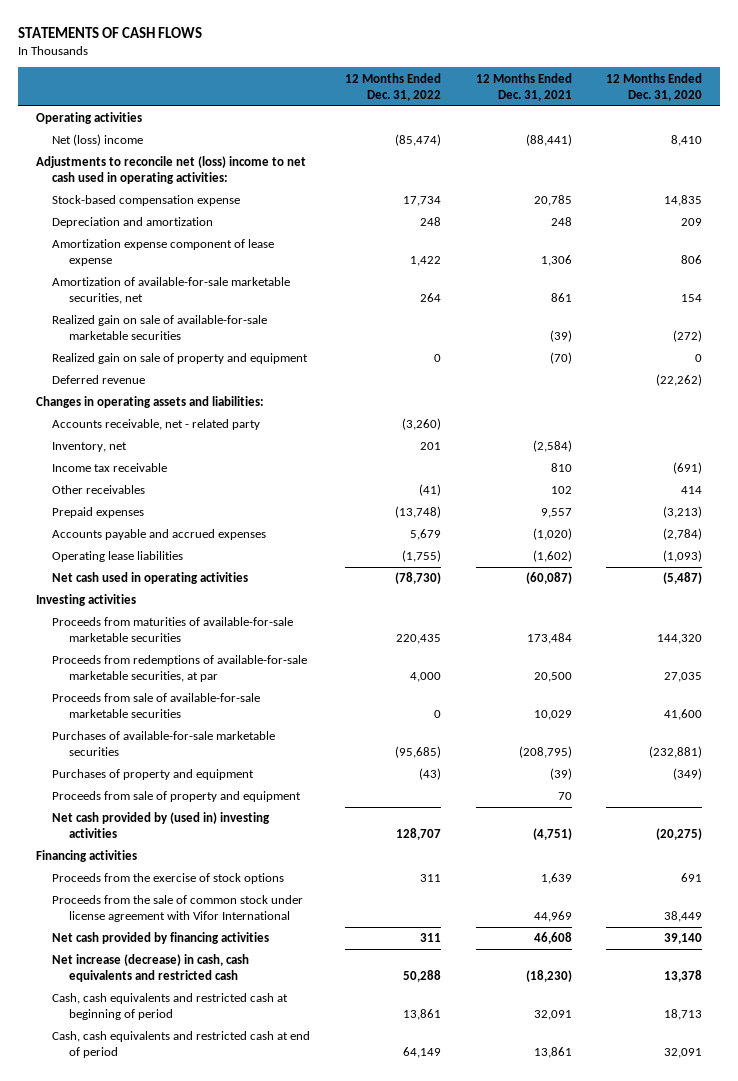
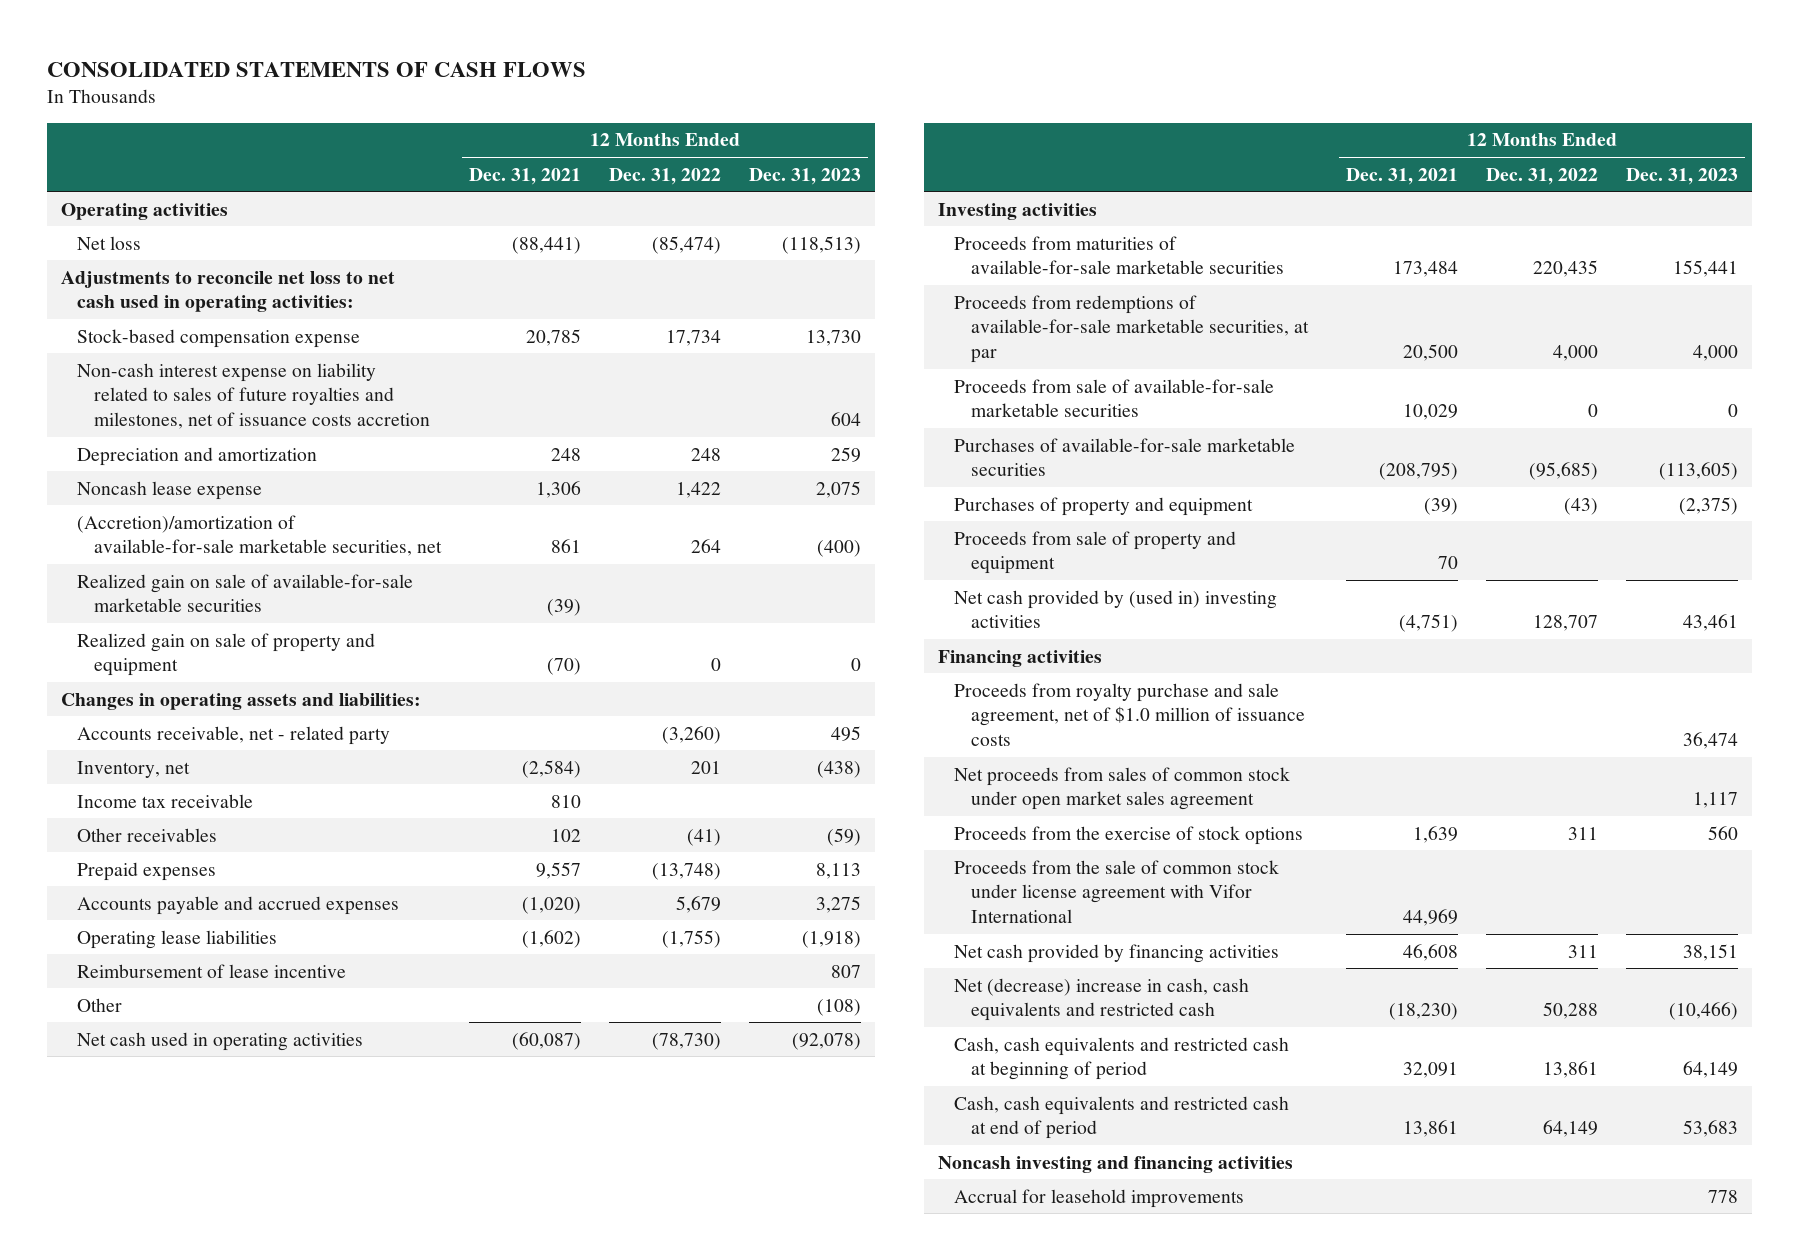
[18,26,203,38] STATEMENTS OF CASH FLOWS -> [46,61,586,77] CONSOLIDATED STATEMENTS OF CASH FLOWS
[606,72,703,101] 12 Months Ended Dec. 31, 2020 -> none
none -> [748,167,861,185] Dec. 31, 2023
[52,134,144,147] Net (loss) income -> [77,235,142,250] Net loss
[35,156,306,185] Adjustments to reconcile net (loss) income to net cash used in operating activities: -> [60,270,395,313] Adjustments to reconcile net loss to net cash used in operating activities:
none -> [77,362,430,430] Non-cash interest expense on liability related to sales of future royalties and milestones, net of issuance costs accretion
[52,239,275,267] Amortization expense component of lease expense -> [77,480,263,500] Noncash lease expense
[52,277,291,305] Amortization of available-for-sale marketable securities, net -> [77,514,442,557] (Accretion)/amortization of available-for-sale marketable securities, net
[52,375,146,385] Deferred revenue -> none
none -> [77,963,347,978] Reimbursement of lease incentive
none -> [77,997,123,1012] Other
none -> [954,682,1305,747] Proceeds from royalty purchase and sale agreement, net of $1.0 million of issuance costs
none -> [954,766,1291,811] Net proceeds from sales of common stock under open market sales agreement
[52,954,250,983] Net increase (decrease) in cash, cash equivalents and restricted cash -> [954,977,1250,1022] Net (decrease) increase in cash, cash equivalents and restricted cash
none -> [937,1155,1293,1173] Noncash investing and financing activities
none -> [954,1188,1245,1208] Accrual for leasehold improvements

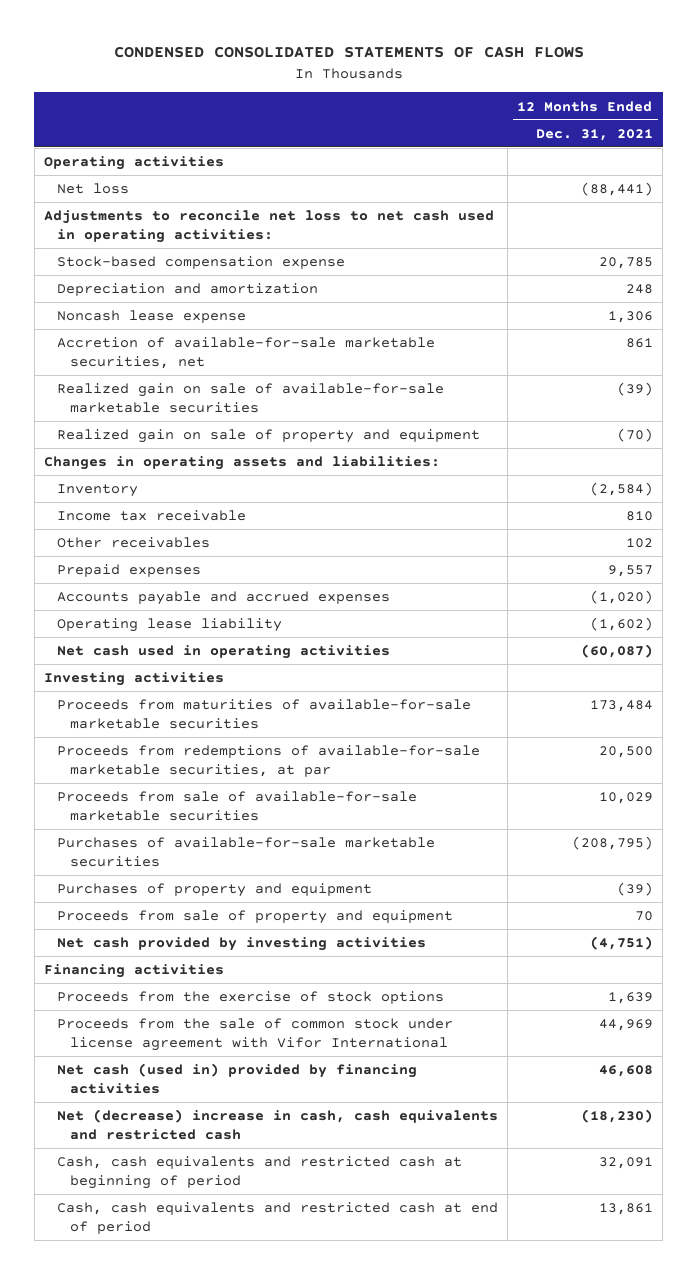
[46,61,586,77] CONSOLIDATED STATEMENTS OF CASH FLOWS -> [113,46,584,59] CONDENSED CONSOLIDATED STATEMENTS OF CASH FLOWS
[608,167,721,185] Dec. 31, 2022 -> none
[748,167,861,185] Dec. 31, 2023 -> none
[77,362,430,430] Non-cash interest expense on liability related to sales of future royalties and milestones, net of issuance costs accretion -> none
[77,514,442,557] (Accretion)/amortization of available-for-sale marketable securities, net -> [56,337,435,369] Accretion of available-for-sale marketable securities, net
[77,725,391,745] Accounts receivable, net - related party -> none
[77,760,191,778] Inventory, net -> [56,484,138,498] Inventory
[77,963,347,978] Reimbursement of lease incentive -> none
[77,997,123,1012] Other -> none
[77,929,278,949] Operating lease liabilities -> [56,618,282,633] Operating lease liability
[954,589,1278,629] Net cash provided by (used in) investing activities -> [56,937,426,952] Net cash provided by investing activities
[954,682,1305,747] Proceeds from royalty purchase and sale agreement, net of $1.0 million of issuance costs -> none
[954,766,1291,811] Net proceeds from sales of common stock under open market sales agreement -> none
[954,943,1280,963] Net cash provided by financing activities -> [56,1063,417,1094] Net cash (used in) provided by financing activities
[937,1155,1293,1173] Noncash investing and financing activities -> none
[954,1188,1245,1208] Accrual for leasehold improvements -> none

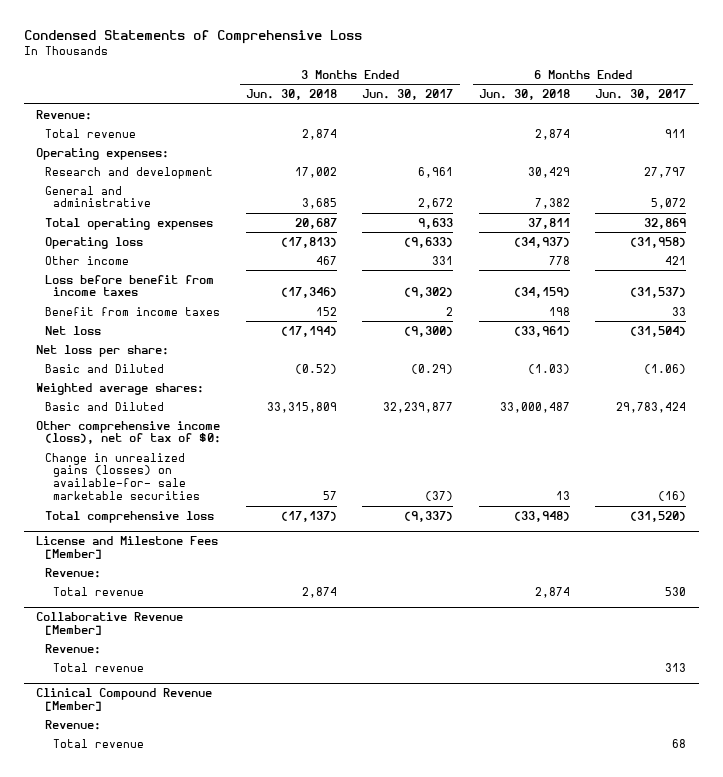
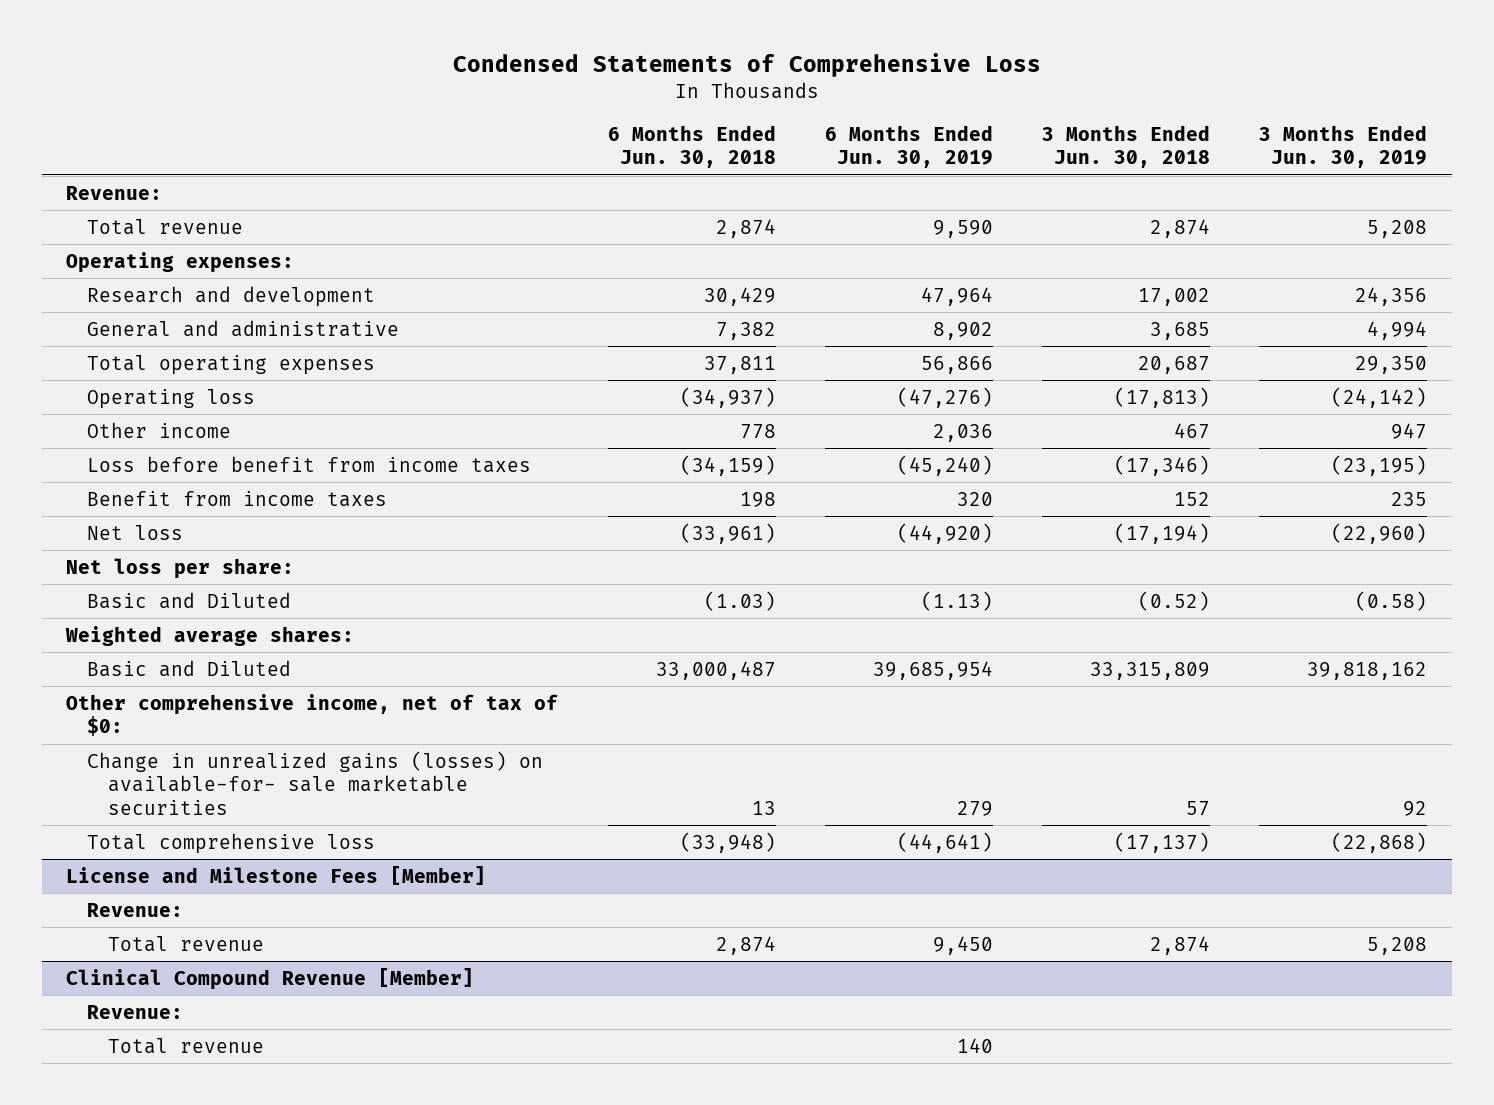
[362,89,454,101] Jun. 30, 2017 -> none
[595,89,687,101] Jun. 30, 2017 -> none
none -> [824,124,993,169] 6 Months Ended Jun. 30, 2019
none -> [1259,124,1428,169] 3 Months Ended Jun. 30, 2019
[36,420,221,445] Other comprehensive income (loss), net of tax of $0: -> [66,693,559,737] Other comprehensive income, net of tax of $0:
[36,612,184,635] Collaborative Revenue [Member] -> none
[44,643,101,654] Revenue: -> none
[52,662,144,672] Total revenue -> none

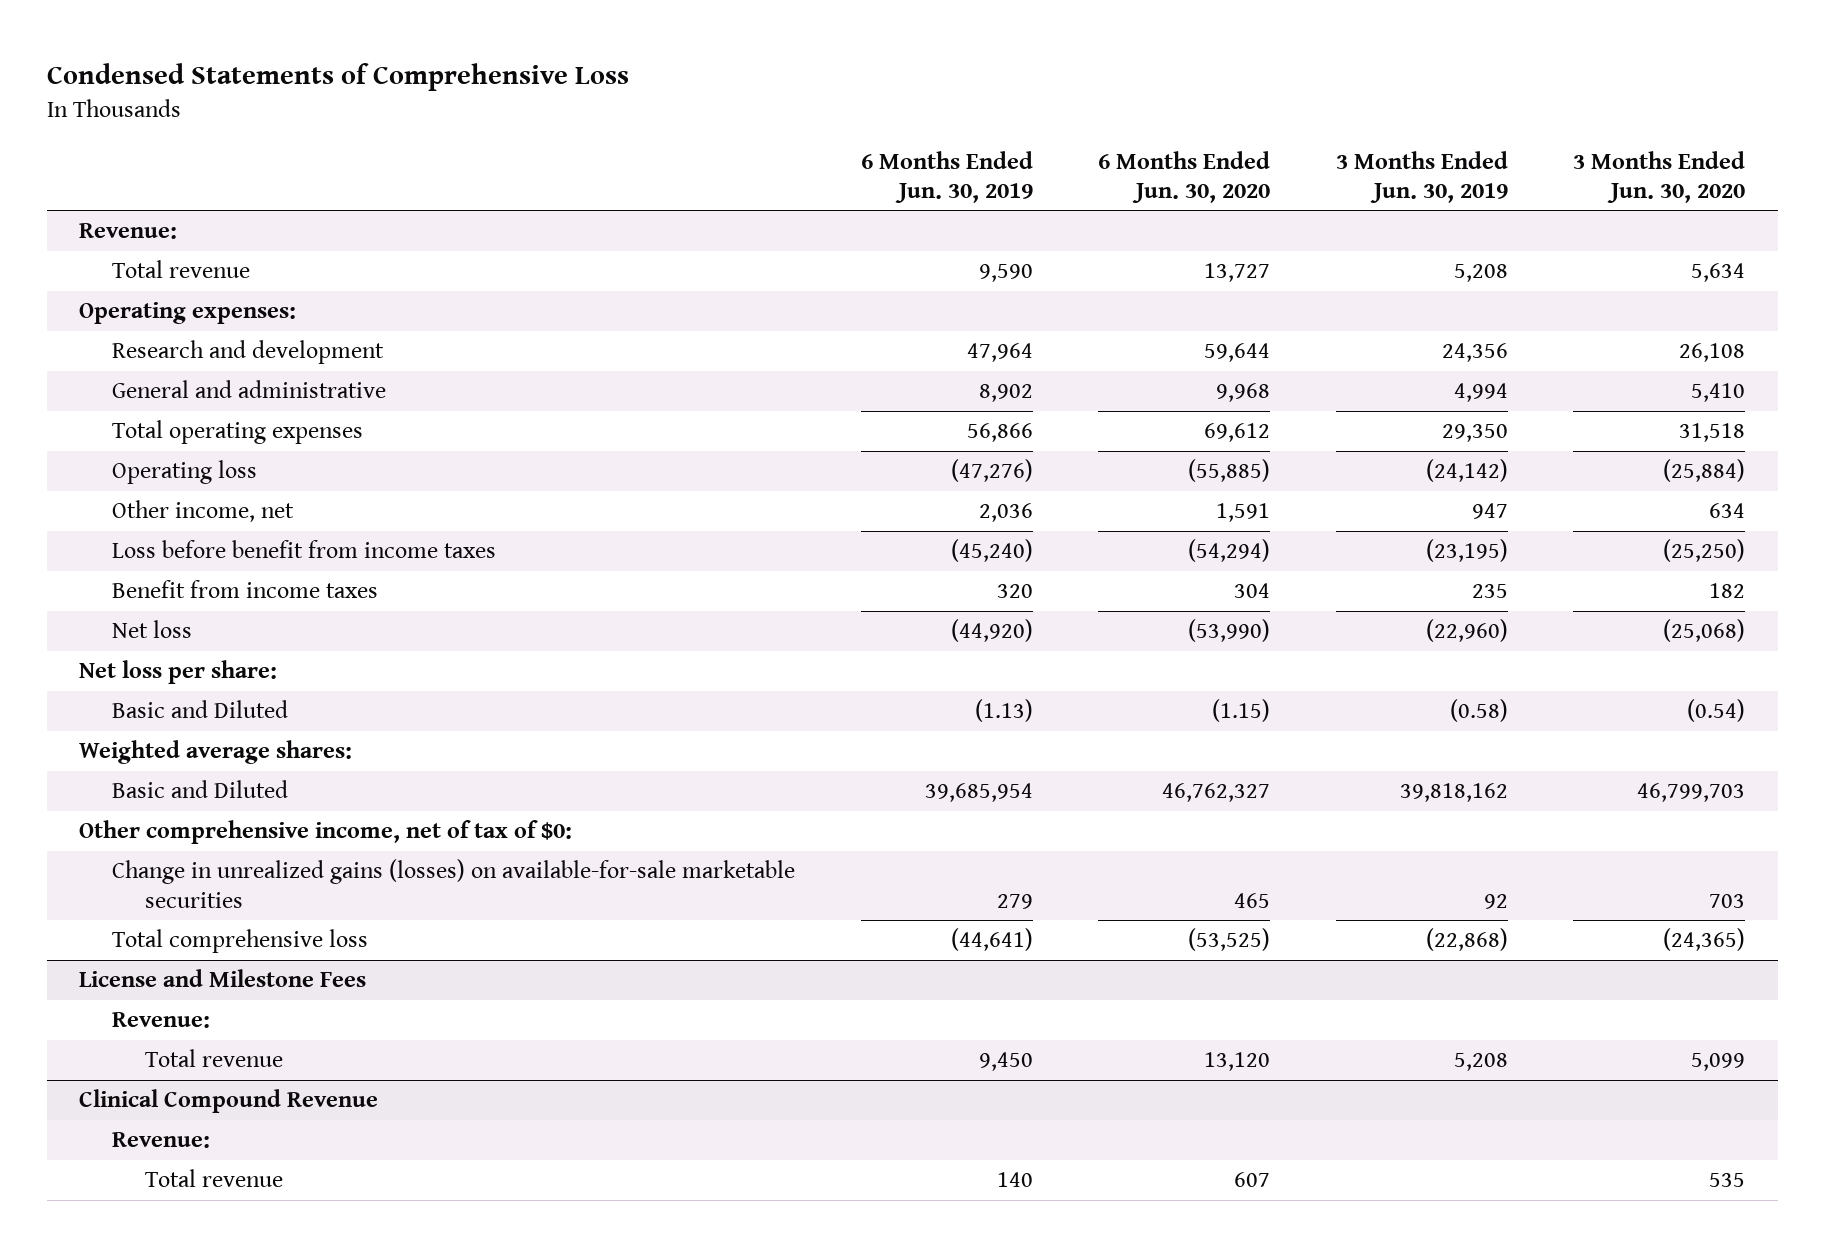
[607,124,776,169] 6 Months Ended Jun. 30, 2018 -> none
[1041,124,1210,169] 3 Months Ended Jun. 30, 2018 -> none
none -> [1098,150,1271,203] 6 Months Ended Jun. 30, 2020
none -> [1572,150,1745,203] 3 Months Ended Jun. 30, 2020
[87,421,232,438] Other income -> [112,500,295,523] Other income, net
[87,750,544,816] Change in unrealized gains (losses) on available-for- sale marketable securities -> [112,859,796,908] Change in unrealized gains (losses) on available-for-sale marketable securities
[66,865,487,885] License and Milestone Fees [Member] -> [79,969,367,988] License and Milestone Fees
[66,967,475,990] Clinical Compound Revenue [Member] -> [79,1089,379,1114] Clinical Compound Revenue

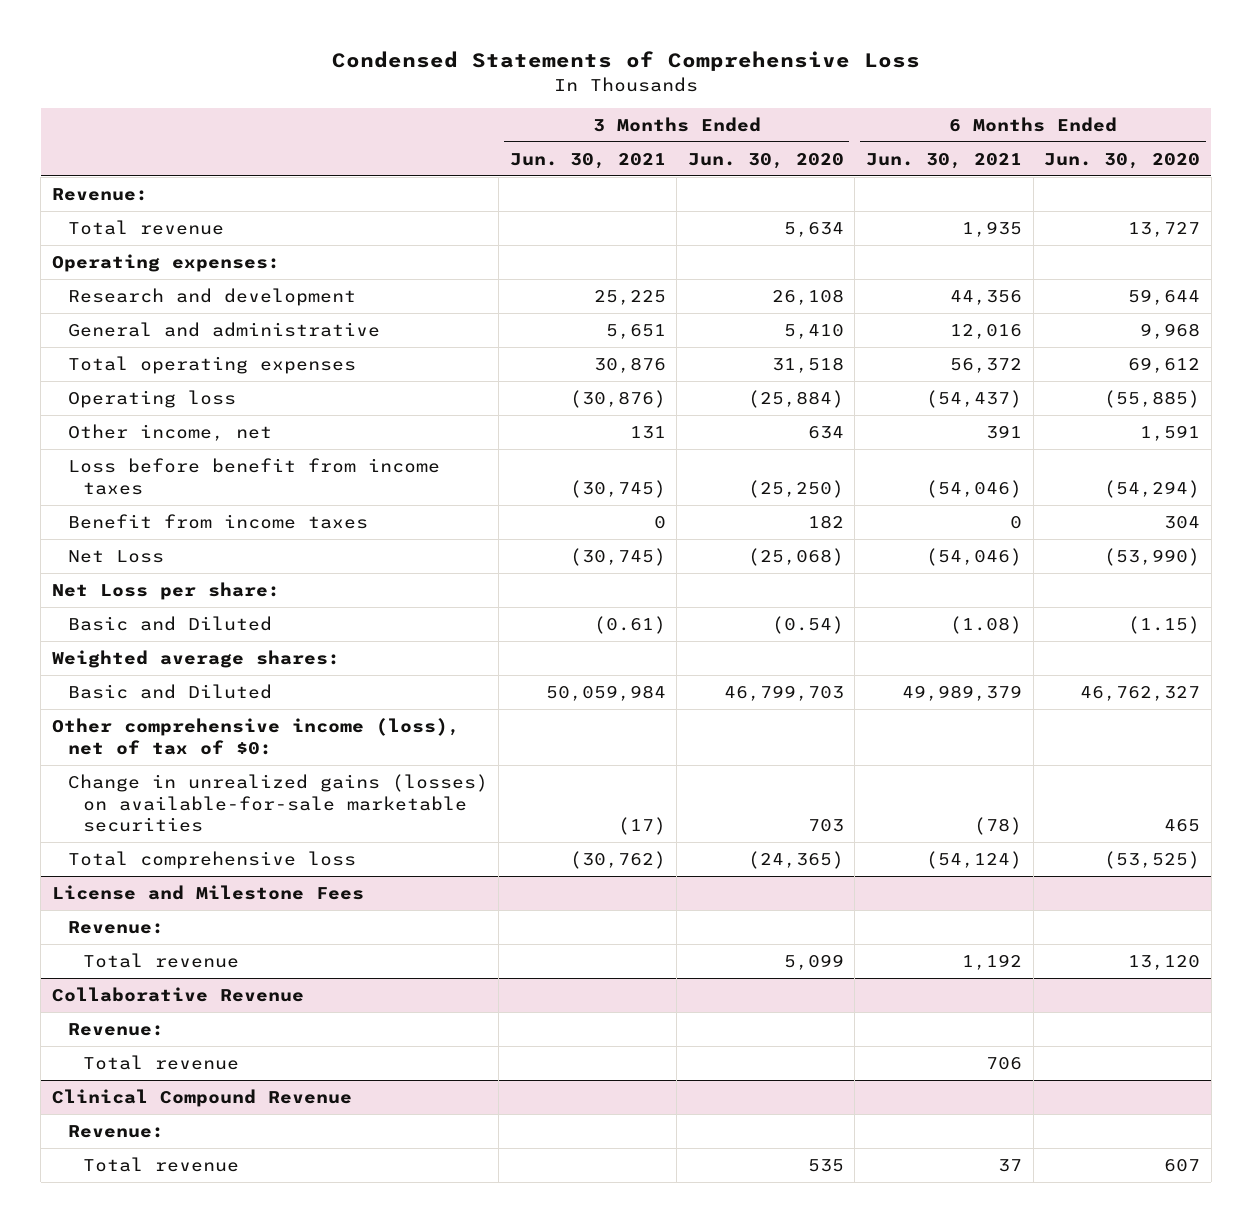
[860,150,1033,203] 6 Months Ended Jun. 30, 2019 -> none
[1335,150,1508,203] 3 Months Ended Jun. 30, 2019 -> none
none -> [509,152,666,169] Jun. 30, 2021
none -> [865,152,1022,169] Jun. 30, 2021
[112,620,193,639] Net loss -> [67,550,164,564] Net Loss
[79,660,278,685] Net loss per share: -> [51,582,280,601] Net Loss per share:
[79,820,573,845] Other comprehensive income, net of tax of $0: -> [51,718,460,755] Other comprehensive income (loss), net of tax of $0:
none -> [51,987,304,1003] Collaborative Revenue
none -> [67,1023,164,1037] Revenue:
none -> [83,1055,240,1071] Total revenue

